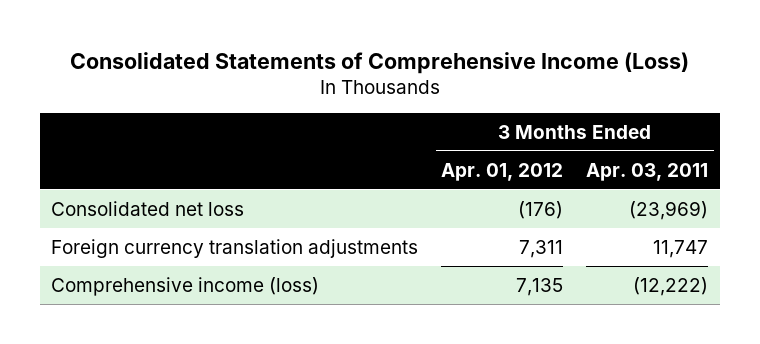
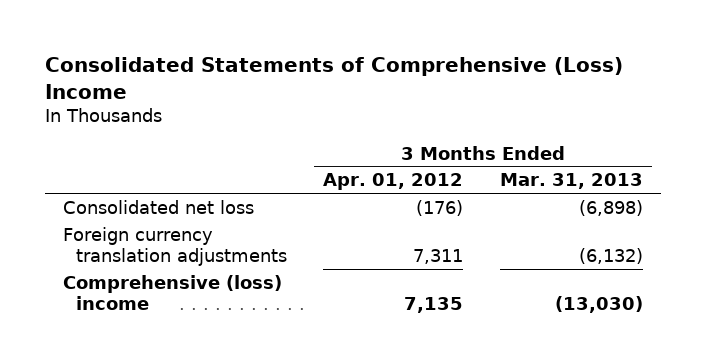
[69,51,689,74] Consolidated Statements of Comprehensive Income (Loss) -> [44,56,623,99] Consolidated Statements of Comprehensive (Loss) Income
[586,162,709,181] Apr. 03, 2011 -> none
none -> [499,173,643,190] Mar. 31, 2013
[51,276,320,296] Comprehensive income (loss) -> [63,274,283,311] Comprehensive (loss) income

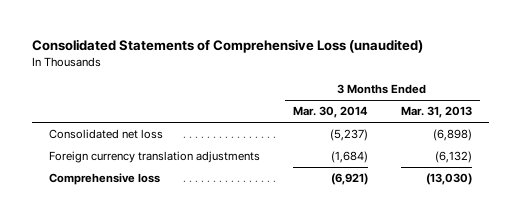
[44,56,623,99] Consolidated Statements of Comprehensive (Loss) Income -> [32,39,424,54] Consolidated Statements of Comprehensive Loss (unaudited)
[323,173,464,191] Apr. 01, 2012 -> none
none -> [292,106,368,119] Mar. 30, 2014
[63,274,283,311] Comprehensive (loss) income -> [48,173,160,186] Comprehensive loss

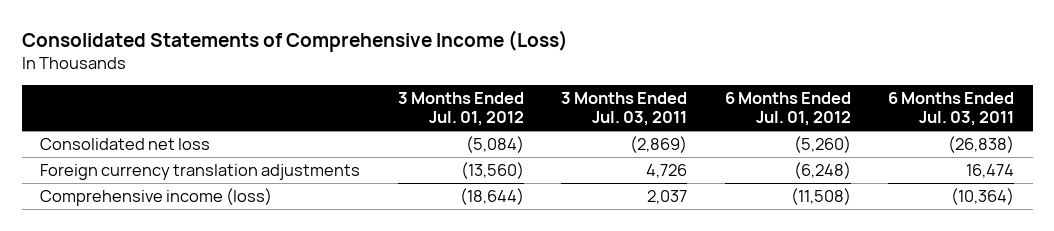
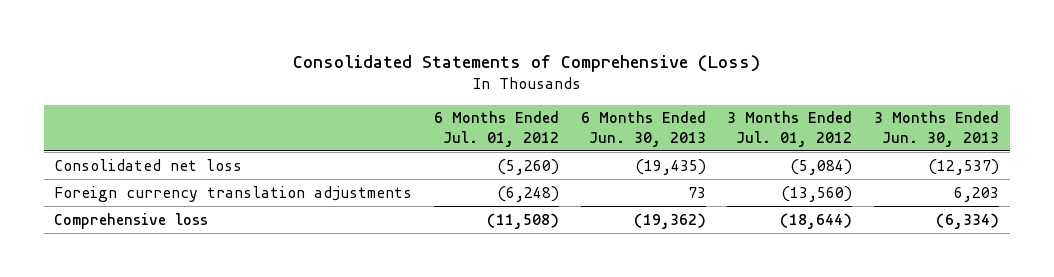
[21,30,568,53] Consolidated Statements of Comprehensive Income (Loss) -> [292,54,760,72] Consolidated Statements of Comprehensive (Loss)
[561,92,688,127] 3 Months Ended Jul. 03, 2011 -> none
[887,92,1014,127] 6 Months Ended Jul. 03, 2011 -> none
none -> [580,111,706,147] 6 Months Ended Jun. 30, 2013
none -> [874,111,1000,147] 3 Months Ended Jun. 30, 2013
[40,187,273,206] Comprehensive income (loss) -> [54,212,209,229] Comprehensive loss

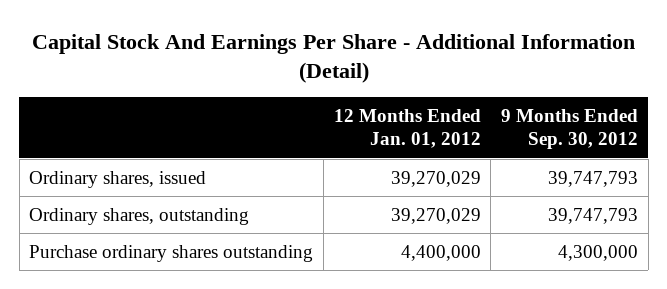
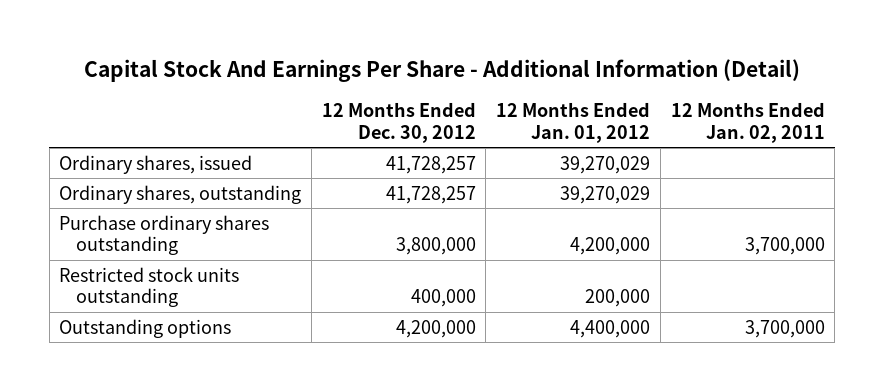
[500,108,638,150] 9 Months Ended Sep. 30, 2012 -> none
none -> [321,102,476,143] 12 Months Ended Dec. 30, 2012
none -> [670,102,825,143] 12 Months Ended Jan. 02, 2011
[400,244,481,261] 4,400,000 -> [570,237,651,256] 4,200,000
none -> [59,266,240,308] Restricted stock units outstanding
none -> [59,318,232,338] Outstanding options

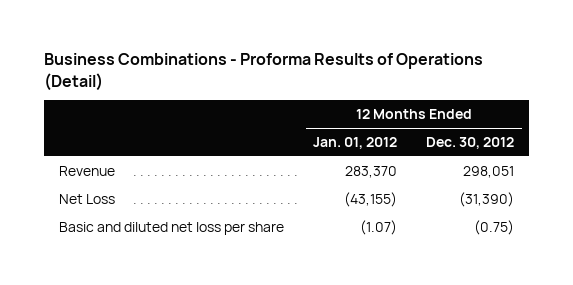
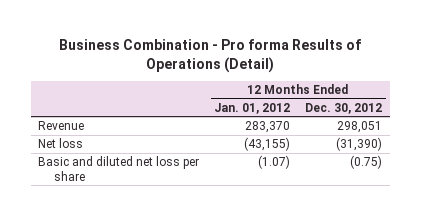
[43,53,483,91] Business Combinations - Proforma Results of Operations (Detail) -> [59,38,362,73] Business Combination - Pro forma Results of Operations (Detail)
[58,193,115,204] Net Loss -> [38,138,84,149] Net loss

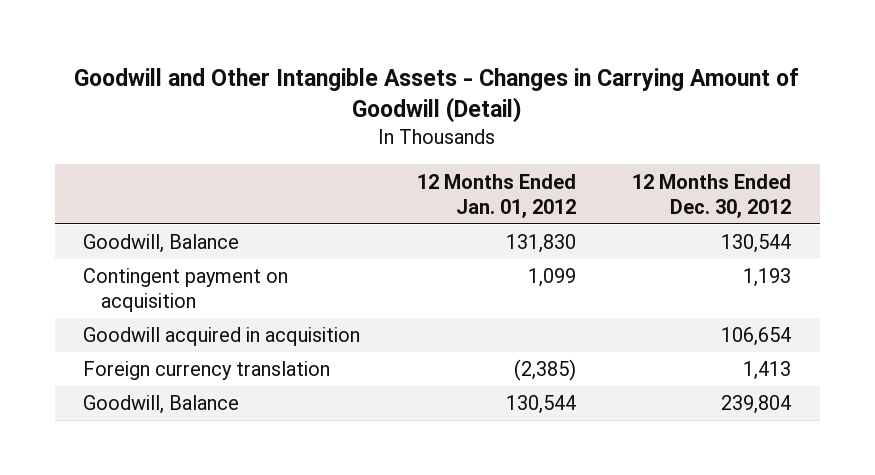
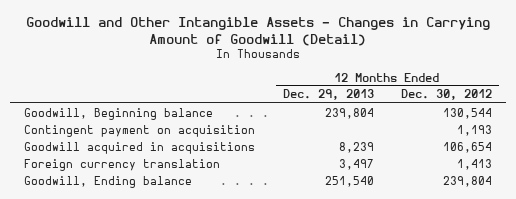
[416,173,576,218] 12 Months Ended Jan. 01, 2012 -> none
none -> [282,89,374,101] Dec. 29, 2013
[83,234,240,254] Goodwill, Balance -> [24,107,214,120] Goodwill, Beginning balance
[83,327,361,347] Goodwill acquired in acquisition -> [24,141,256,154] Goodwill acquired in acquisitions
[83,395,240,415] Goodwill, Balance -> [24,175,193,188] Goodwill, Ending balance

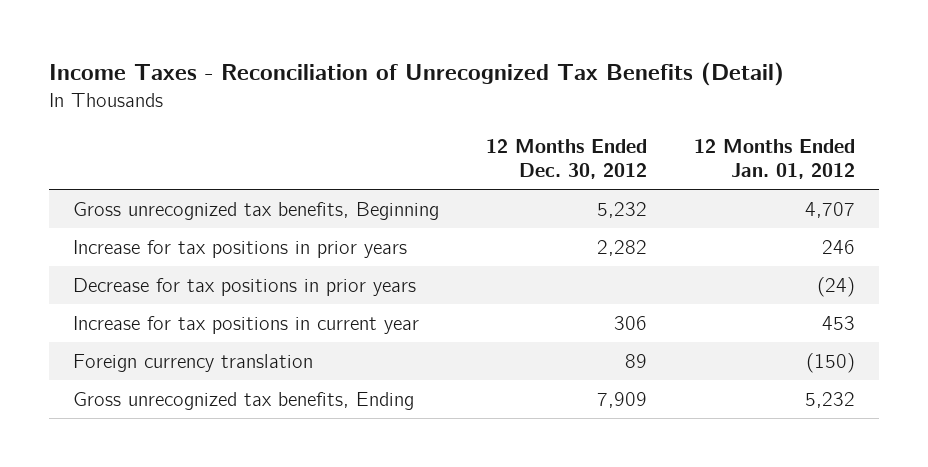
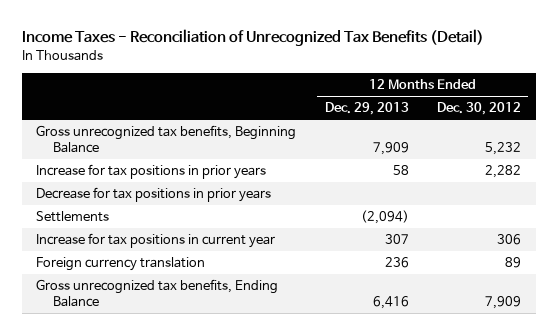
[693,138,855,179] 12 Months Ended Jan. 01, 2012 -> none
none -> [324,102,409,116] Dec. 29, 2013
[72,202,439,221] Gross unrecognized tax benefits, Beginning -> [35,125,296,153] Gross unrecognized tax benefits, Beginning Balance
none -> [35,211,109,223] Settlements
[72,392,414,411] Gross unrecognized tax benefits, Ending -> [35,279,278,307] Gross unrecognized tax benefits, Ending Balance

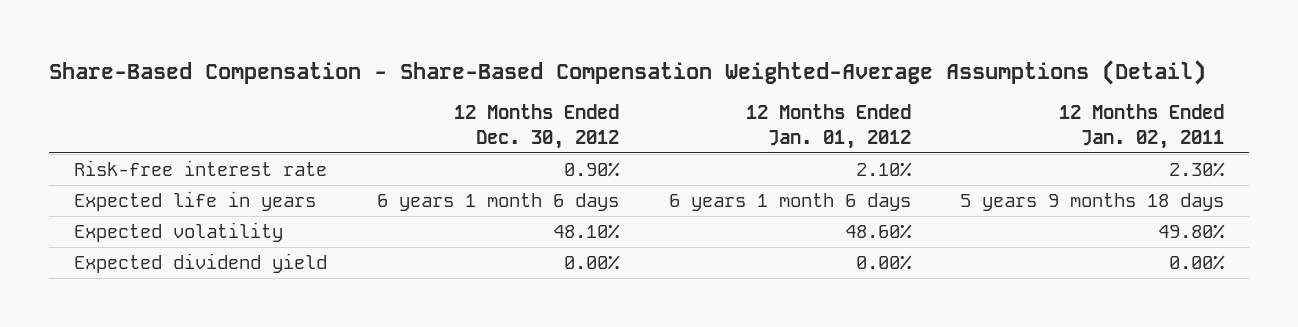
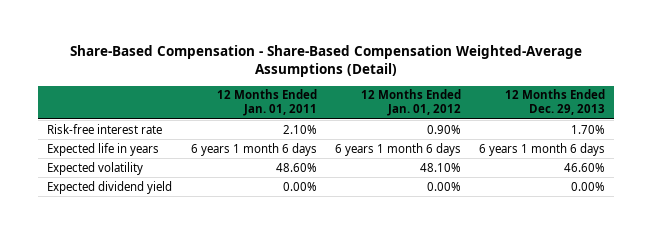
[453,104,619,149] 12 Months Ended Dec. 30, 2012 -> none
[1059,104,1225,149] 12 Months Ended Jan. 02, 2011 -> none
none -> [216,89,317,117] 12 Months Ended Jan. 01, 2011
none -> [504,89,605,116] 12 Months Ended Dec. 29, 2013
[855,162,912,178] 2.10% -> [426,124,461,134] 0.90%
[844,224,912,240] 48.60% -> [419,162,461,172] 48.10%

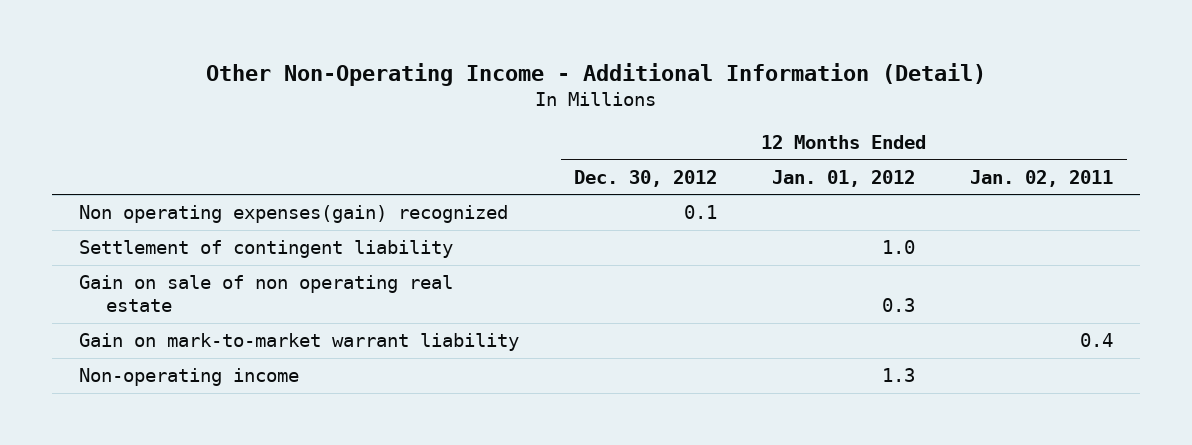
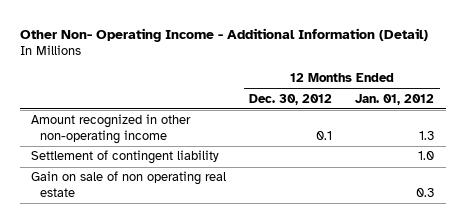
[206,62,987,86] Other Non-Operating Income - Additional Information (Detail) -> [19,27,428,42] Other Non- Operating Income - Additional Information (Detail)
[970,169,1114,187] Jan. 02, 2011 -> none
[79,205,509,224] Non operating expenses(gain) recognized -> none
none -> [31,114,192,144] Amount recognized in other non-operating income
[79,333,520,352] Gain on mark-to-market warrant liability -> none
[79,368,300,387] Non-operating income -> none

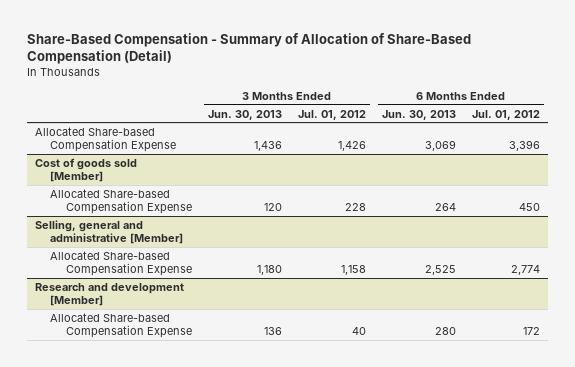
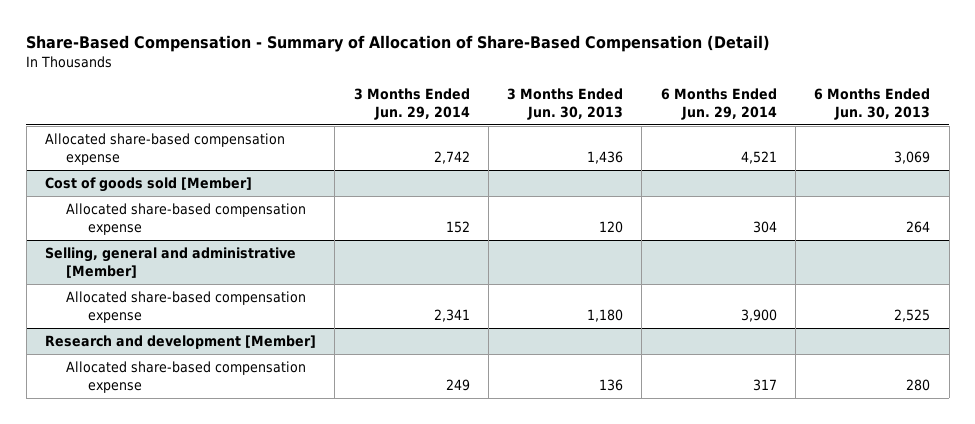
[297,109,366,120] Jul. 01, 2012 -> none
[471,109,540,120] Jul. 01, 2012 -> none
none -> [353,88,470,120] 3 Months Ended Jun. 29, 2014
none -> [660,88,777,120] 6 Months Ended Jun. 29, 2014
[34,126,177,153] Allocated Share-based Compensation Expense -> [44,133,285,165] Allocated share-based compensation expense
[50,188,192,215] Allocated Share-based Compensation Expense -> [66,203,307,235] Allocated share-based compensation expense
[50,250,192,277] Allocated Share-based Compensation Expense -> [66,291,307,323] Allocated share-based compensation expense
[50,312,192,339] Allocated Share-based Compensation Expense -> [66,361,307,393] Allocated share-based compensation expense

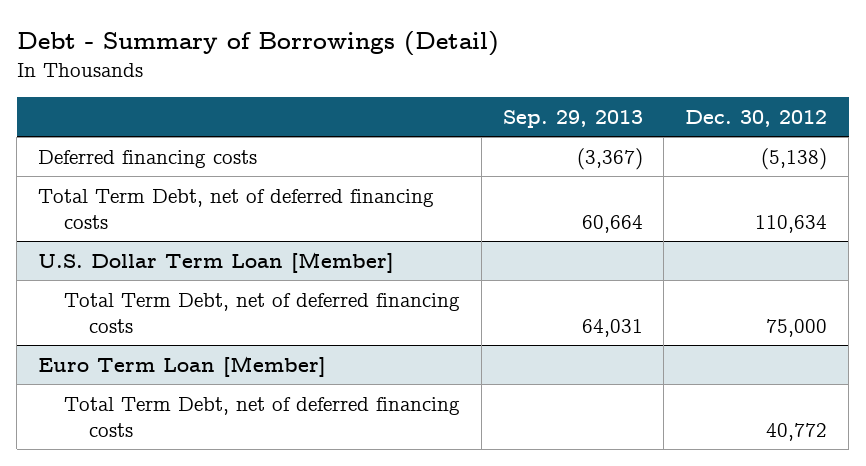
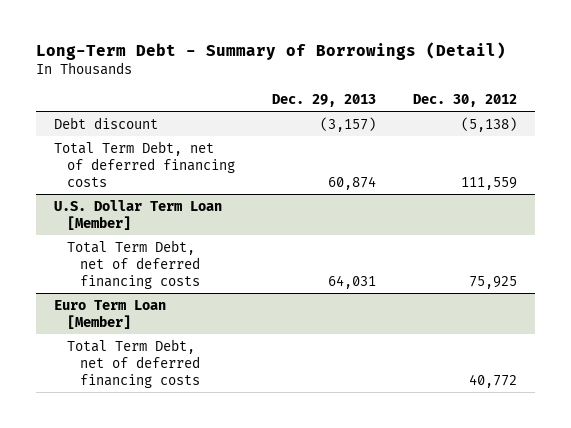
[16,30,499,56] Debt - Summary of Borrowings (Detail) -> [35,42,506,61] Long-Term Debt - Summary of Borrowings (Detail)
[502,109,643,128] Sep. 29, 2013 -> none
none -> [271,93,376,107] Dec. 29, 2013
[38,149,258,168] Deferred financing costs -> [54,116,159,129] Debt discount
[755,214,828,233] 110,634 -> [460,176,517,190] 111,559
[766,318,828,337] 75,000 -> [468,275,517,289] 75,925

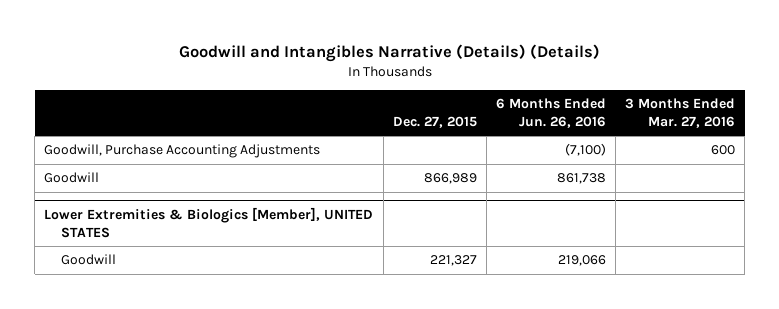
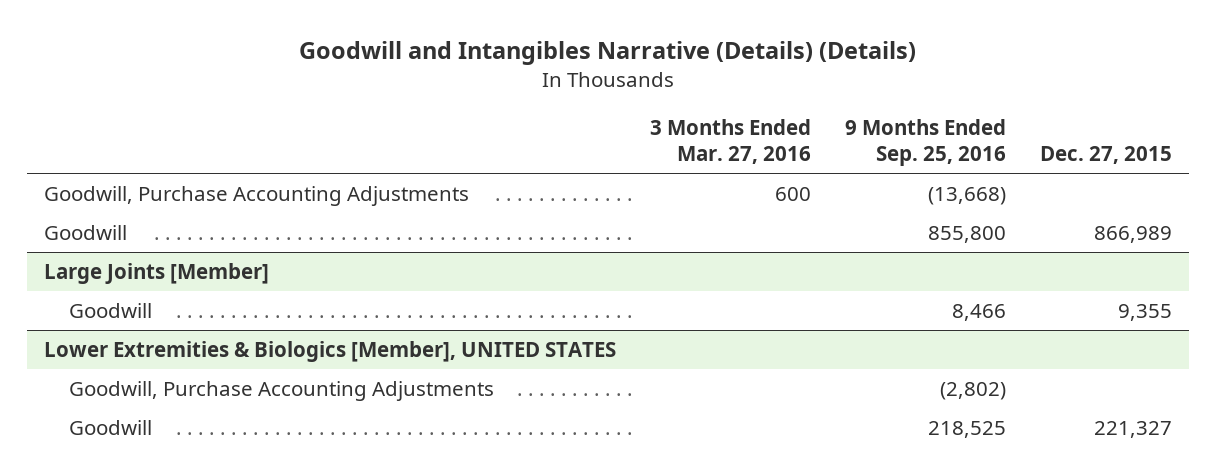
[495,98,606,129] 6 Months Ended Jun. 26, 2016 -> none
none -> [845,118,1007,167] 9 Months Ended Sep. 25, 2016
none -> [44,262,270,284] Large Joints [Member]
none -> [68,302,152,318] Goodwill
none -> [68,380,494,401] Goodwill, Purchase Accounting Adjustments

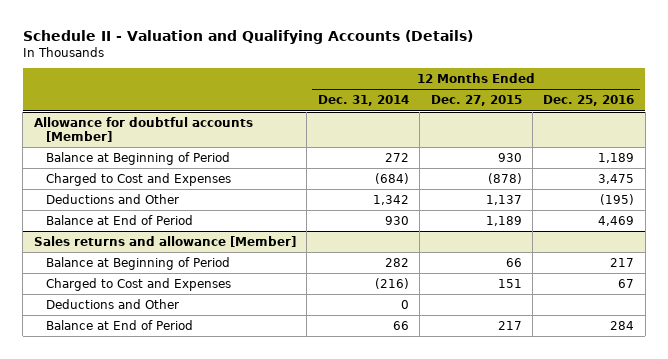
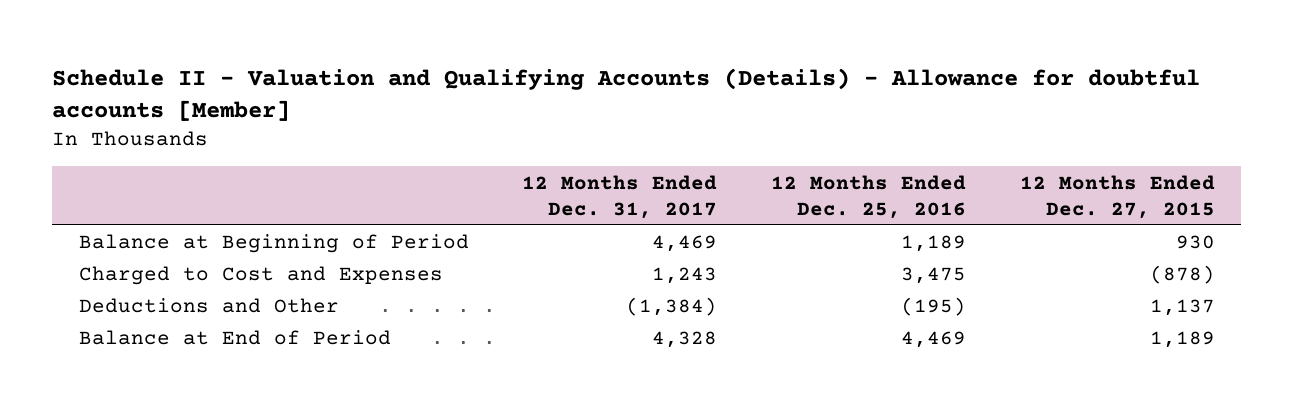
[22,29,473,44] Schedule II - Valuation and Qualifying Accounts (Details) -> [52,67,1201,122] Schedule II - Valuation and Qualifying Accounts (Details) - Allowance for doubtful accounts [Member]
[317,95,409,107] Dec. 31, 2014 -> none
none -> [522,174,718,219] 12 Months Ended Dec. 31, 2017
[33,116,253,142] Allowance for doubtful accounts [Member] -> none
[33,235,296,247] Sales returns and allowance [Member] -> none
[46,256,231,270] Balance at Beginning of Period -> none
[46,277,232,291] Charged to Cost and Expenses -> none
[46,298,180,309] Deductions and Other -> none
[46,319,194,330] Balance at End of Period -> none

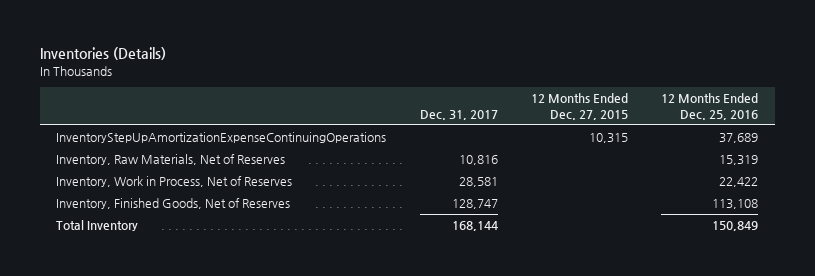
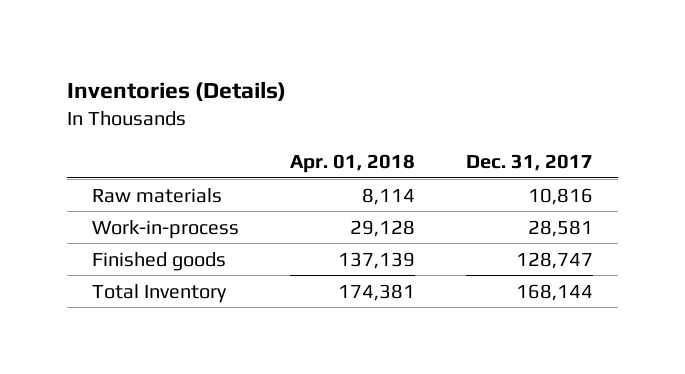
[531,93,629,121] 12 Months Ended Dec. 27, 2015 -> none
[661,93,759,121] 12 Months Ended Dec. 25, 2016 -> none
none -> [290,153,416,173] Apr. 01, 2018
[56,132,387,144] InventoryStepUpAmortizationExpenseContinuingOperations -> none
[56,154,286,166] Inventory, Raw Materials, Net of Reserves -> [92,187,223,203] Raw materials
[56,176,293,188] Inventory, Work in Process, Net of Reserves -> [92,219,240,239] Work-in-process
[56,198,291,210] Inventory, Finished Goods, Net of Reserves -> [92,251,227,271] Finished goods

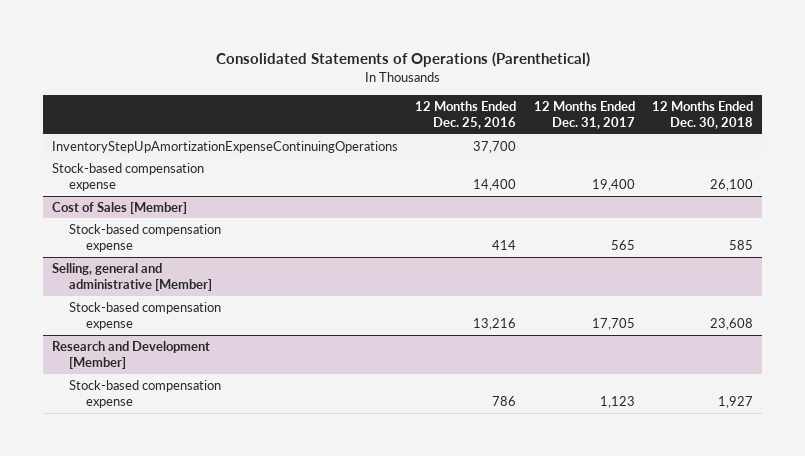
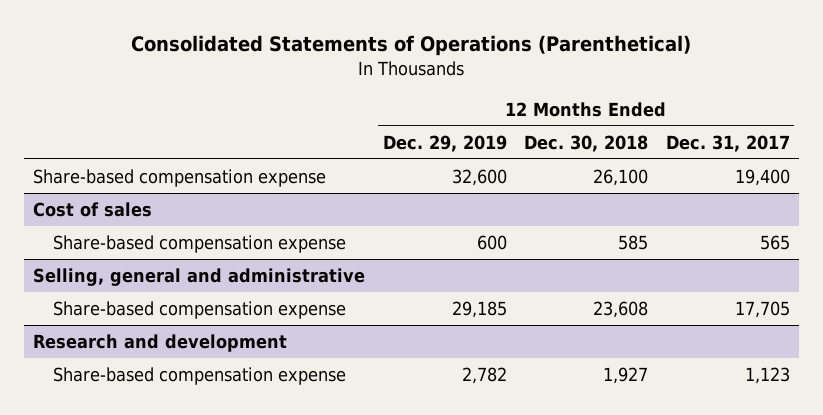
[415,100,517,130] 12 Months Ended Dec. 25, 2016 -> none
none -> [382,134,507,152] Dec. 29, 2019
[52,140,399,153] InventoryStepUpAmortizationExpenseContinuingOperations -> none
[52,162,205,192] Stock-based compensation expense -> [32,168,326,187] Share-based compensation expense
[52,201,188,214] Cost of Sales [Member] -> [32,201,152,217] Cost of sales
[68,223,221,253] Stock-based compensation expense -> [53,234,347,253] Share-based compensation expense
[52,262,212,292] Selling, general and administrative [Member] -> [32,267,365,286] Selling, general and administrative
[68,301,221,331] Stock-based compensation expense -> [53,300,347,319] Share-based compensation expense
[52,340,211,370] Research and Development [Member] -> [32,333,287,352] Research and development
[68,379,221,409] Stock-based compensation expense -> [53,366,347,385] Share-based compensation expense

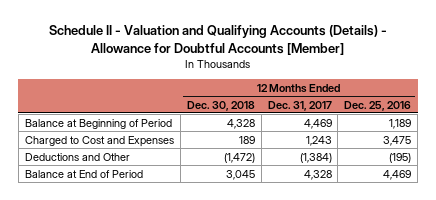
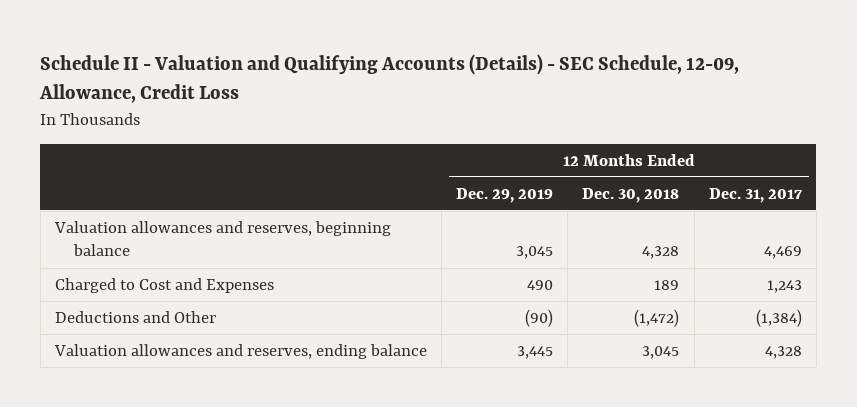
[49,25,388,55] Schedule II - Valuation and Qualifying Accounts (Details) - Allowance for Doubtful Accounts [Member] -> [39,53,740,104] Schedule II - Valuation and Qualifying Accounts (Details) - SEC Schedule, 12-09, Allowance, Credit Loss
[344,100,412,111] Dec. 25, 2016 -> none
none -> [456,187,554,203] Dec. 29, 2019
[24,118,172,129] Balance at Beginning of Period -> [53,220,391,257] Valuation allowances and reserves, beginning balance
[24,169,143,178] Balance at End of Period -> [53,343,427,359] Valuation allowances and reserves, ending balance

